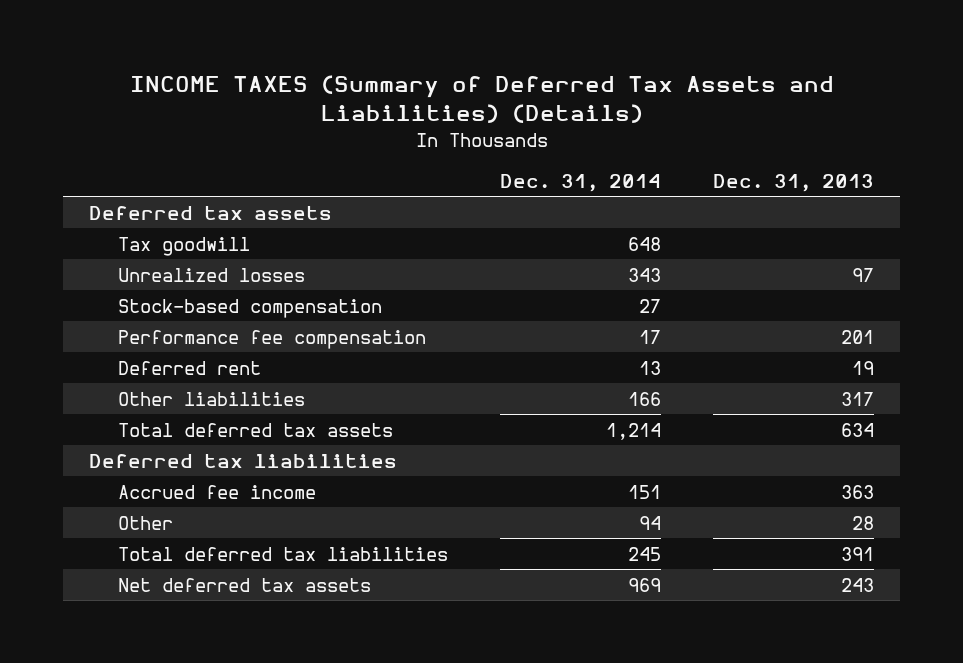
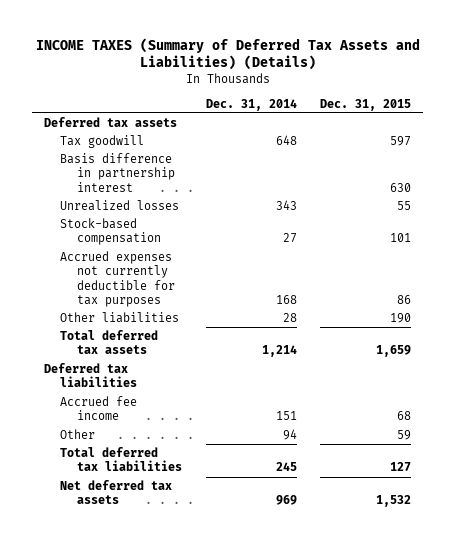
[712,173,874,192] Dec. 31, 2013 -> none
none -> [320,98,412,111] Dec. 31, 2015
none -> [60,153,176,192] Basis difference in partnership interest
[117,329,426,349] Performance fee compensation -> none
[117,360,261,375] Deferred rent -> none
none -> [60,251,176,307] Accrued expenses not currently deductible for tax purposes
[627,391,661,406] 166 -> [282,313,297,323] 28

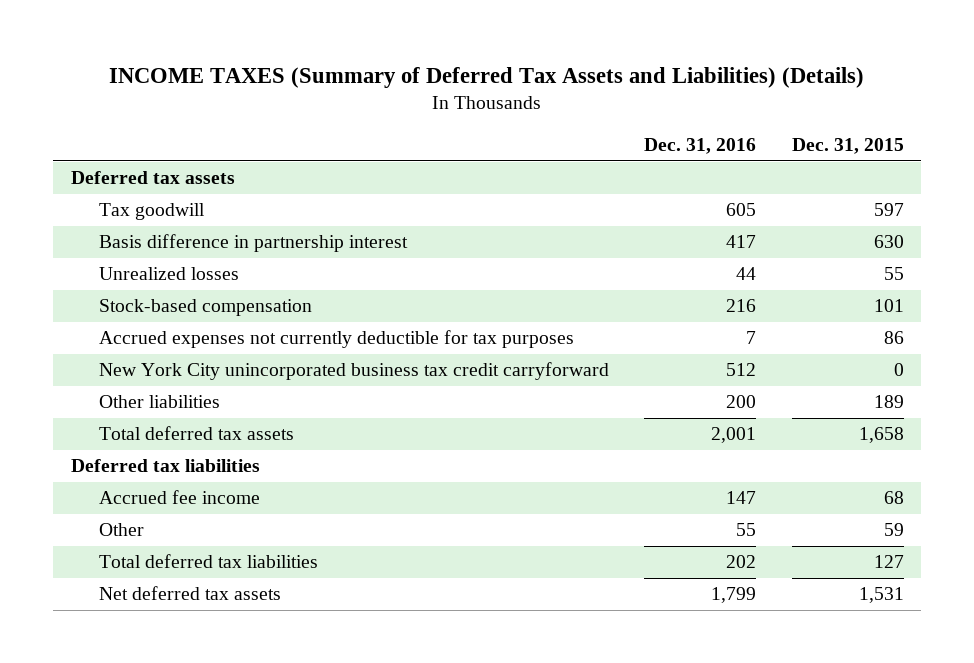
[205,98,297,111] Dec. 31, 2014 -> none
none -> [644,137,757,154] Dec. 31, 2016
none -> [98,362,609,381] New York City unincorporated business tax credit carryforward
[390,313,412,324] 190 -> [873,395,904,409] 189
[376,345,412,358] 1,659 -> [858,427,904,444] 1,658
[376,495,412,508] 1,532 -> [858,587,904,604] 1,531

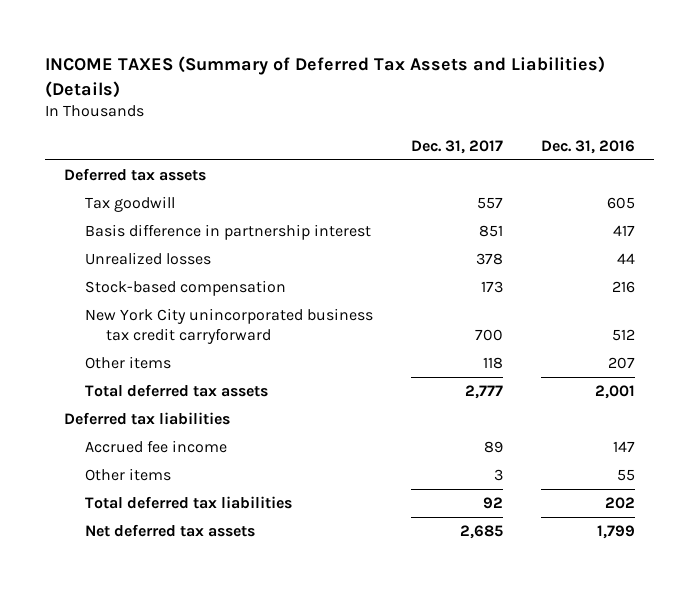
[791,137,904,154] Dec. 31, 2015 -> none
none -> [411,139,504,154] Dec. 31, 2017
[98,330,574,349] Accrued expenses not currently deductible for tax purposes -> none
[98,395,220,409] Other liabilities -> [85,355,172,369] Other items
[726,395,757,409] 200 -> [607,356,635,369] 207
[98,523,144,537] Other -> [85,467,172,481] Other items

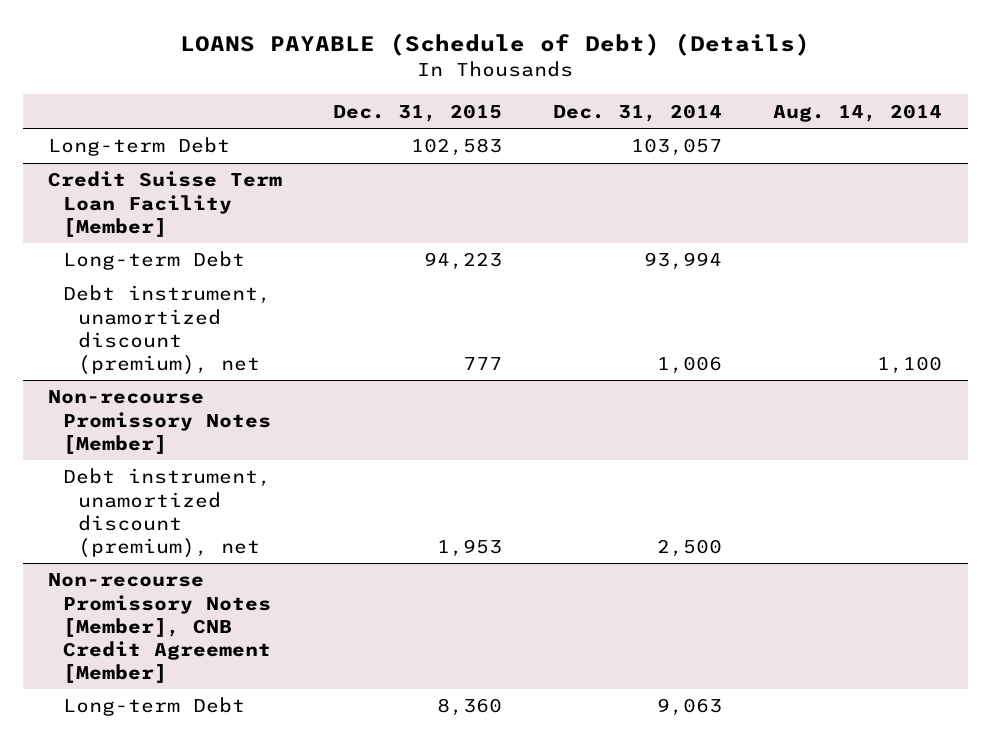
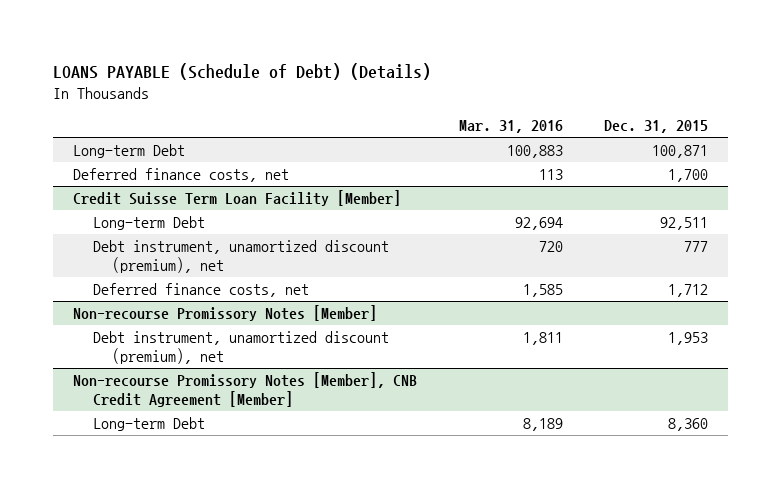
[553,103,723,122] Dec. 31, 2014 -> none
[773,103,943,122] Aug. 14, 2014 -> none
none -> [458,120,563,134] Mar. 31, 2016
[411,138,503,157] 102,583 -> [651,145,708,159] 100,871
none -> [73,168,290,183] Deferred finance costs, net
[424,252,503,271] 94,223 -> [659,217,708,231] 92,511
none -> [92,283,309,298] Deferred finance costs, net

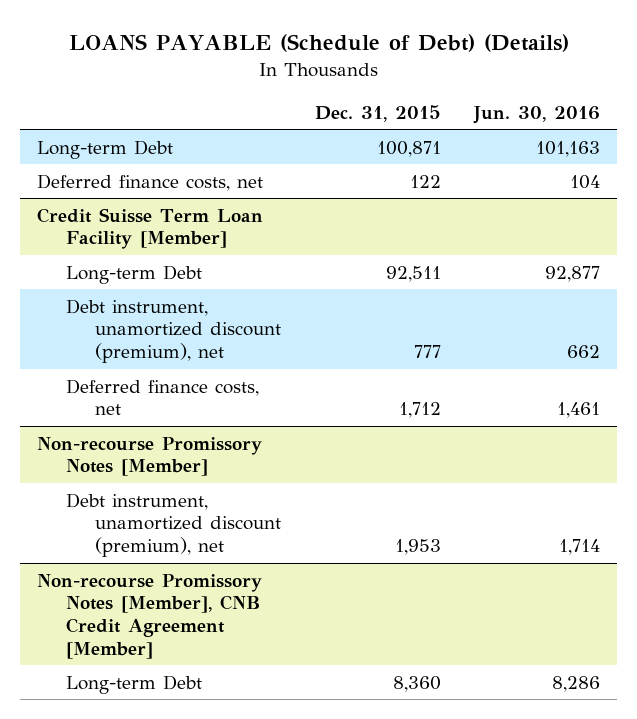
[458,120,563,134] Mar. 31, 2016 -> none
none -> [473,105,601,124] Jun. 30, 2016
[667,169,708,183] 1,700 -> [409,174,441,188] 122

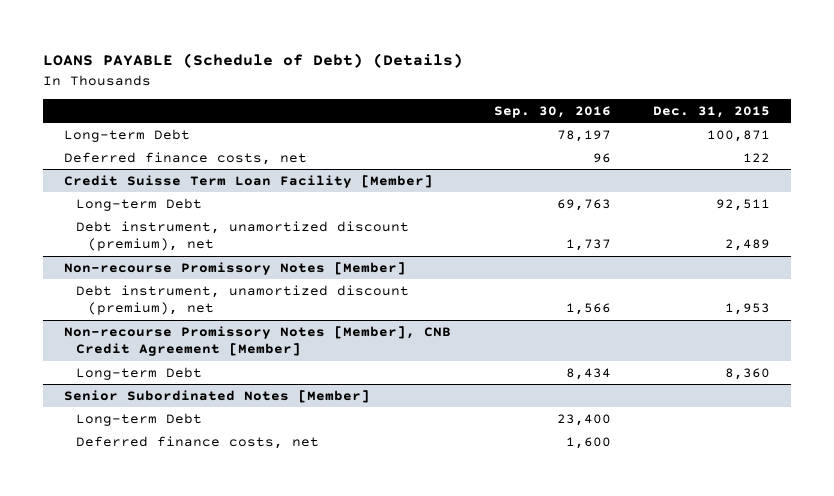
[473,105,601,124] Jun. 30, 2016 -> none
none -> [493,106,611,119] Sep. 30, 2016
[66,378,260,416] Deferred finance costs, net -> none
[413,345,441,359] 777 -> [724,239,770,252] 2,489
none -> [64,389,371,403] Senior Subordinated Notes [Member]
none -> [76,412,203,426] Long-term Debt
none -> [76,435,320,449] Deferred finance costs, net

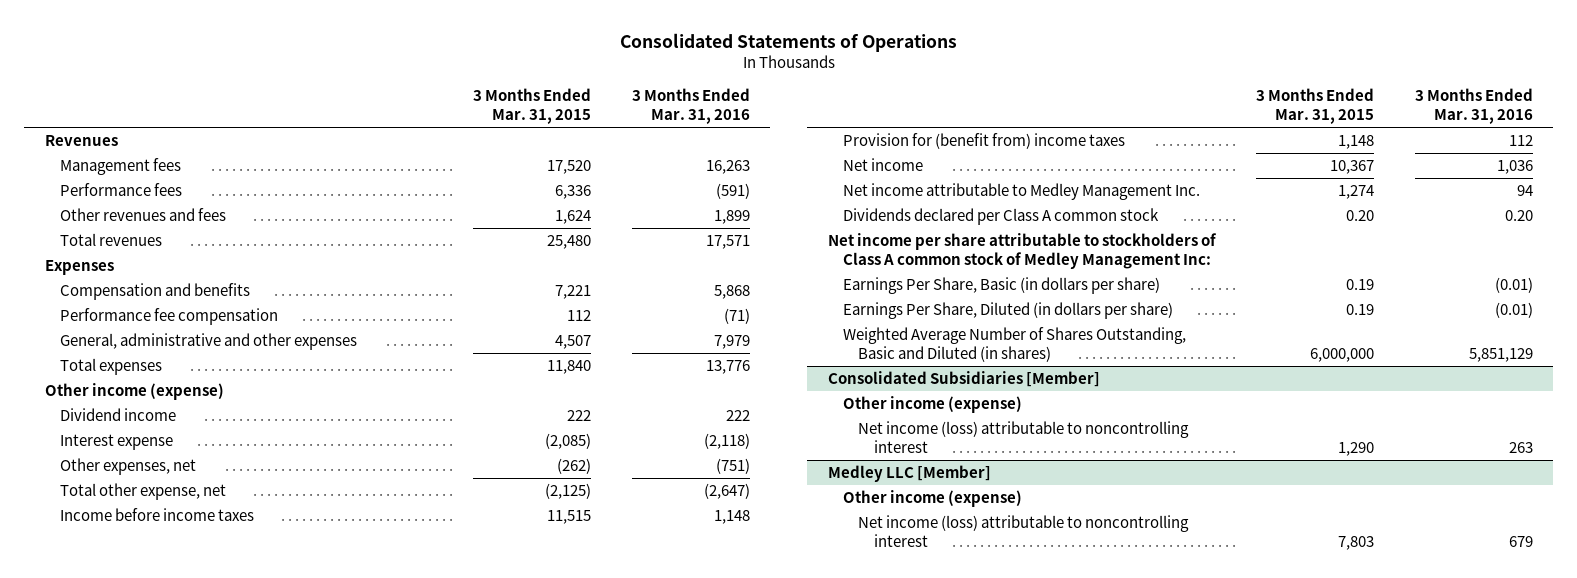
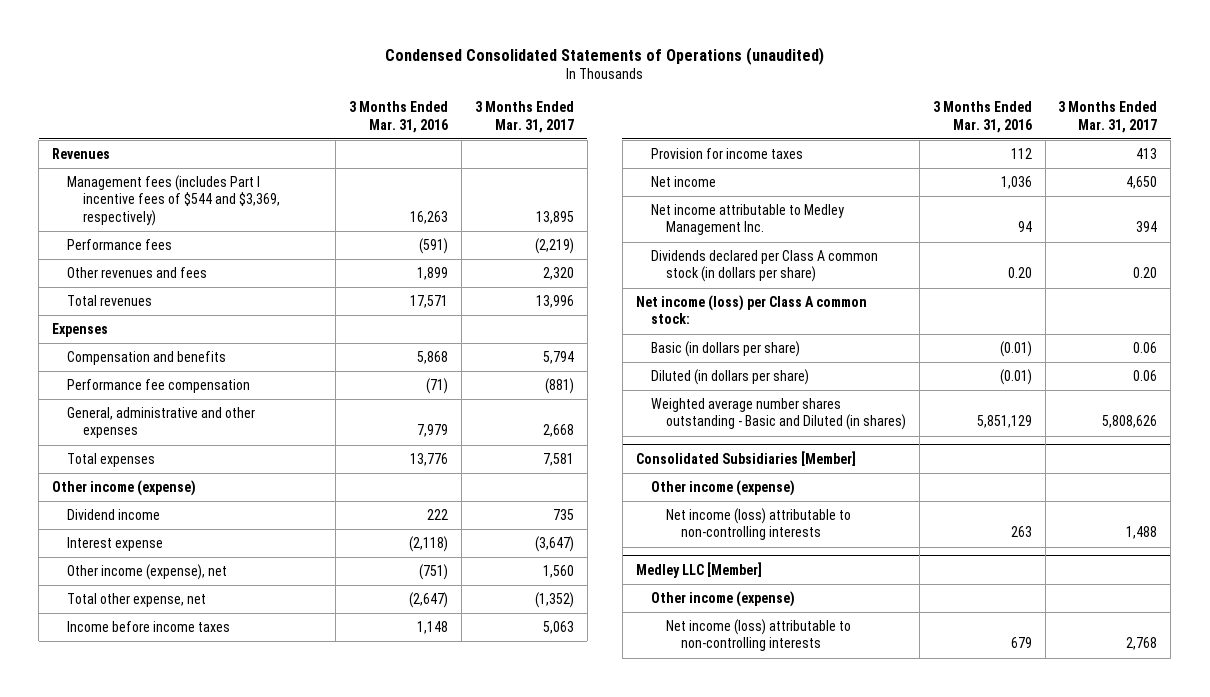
[619,32,957,52] Consolidated Statements of Operations -> [384,46,824,65] Condensed Consolidated Statements of Operations (unaudited)
[473,88,592,125] 3 Months Ended Mar. 31, 2015 -> none
none -> [475,101,575,133] 3 Months Ended Mar. 31, 2017
[59,158,181,176] Management fees -> [67,175,280,226] Management fees (includes Part I incentive fees of $544 and $3,369, respectively)
[59,458,196,476] Other expenses, net -> [67,564,228,581] Other income (expense), net
[843,133,1126,150] Provision for (benefit from) income taxes -> [650,148,803,160] Provision for income taxes
[843,208,1160,226] Dividends declared per Class A common stock -> [650,250,878,283] Dividends declared per Class A common stock (in dollars per share)
[827,233,1217,269] Net income per share attributable to stockholders of Class A common stock of Medley Management Inc: -> [635,295,867,325] Net income (loss) per Class A common stock:
[843,277,1161,295] Earnings Per Share, Basic (in dollars per share) -> [650,341,800,358] Basic (in dollars per share)
[843,302,1174,320] Earnings Per Share, Diluted (in dollars per share) -> [650,369,809,386] Diluted (in dollars per share)
[843,327,1187,362] Weighted Average Number of Shares Outstanding, Basic and Diluted (in shares) -> [650,398,906,431] Weighted average number shares outstanding - Basic and Diluted (in shares)
[858,421,1190,453] Net income (loss) attributable to noncontrolling interest -> [665,508,851,541] Net income (loss) attributable to non-controlling interests
[858,515,1190,547] Net income (loss) attributable to noncontrolling interest -> [665,619,851,652] Net income (loss) attributable to non-controlling interests

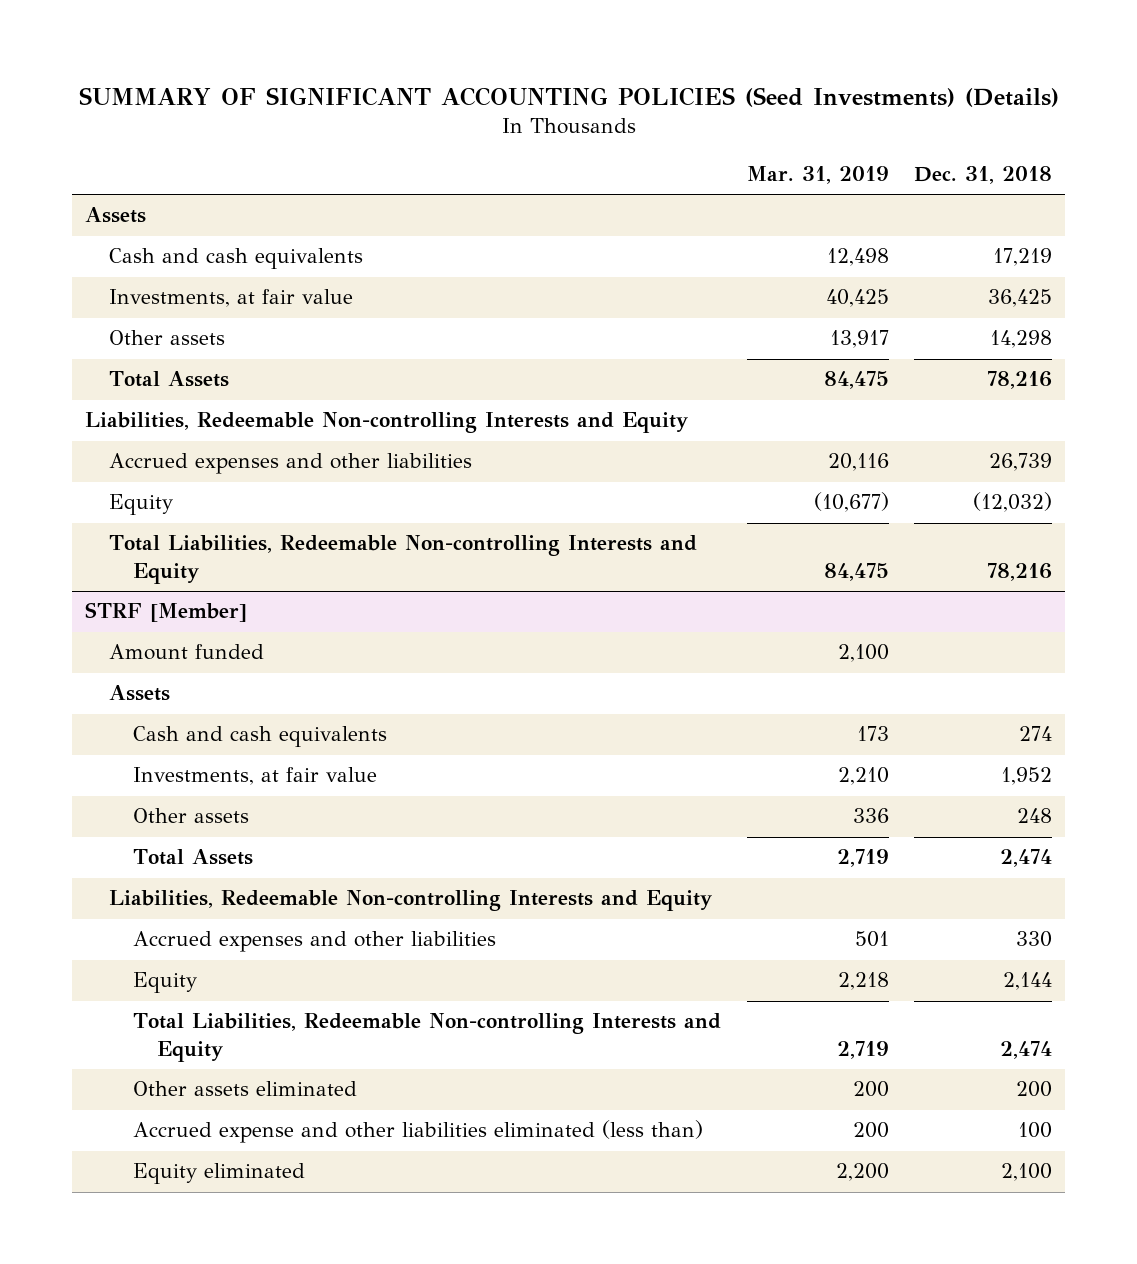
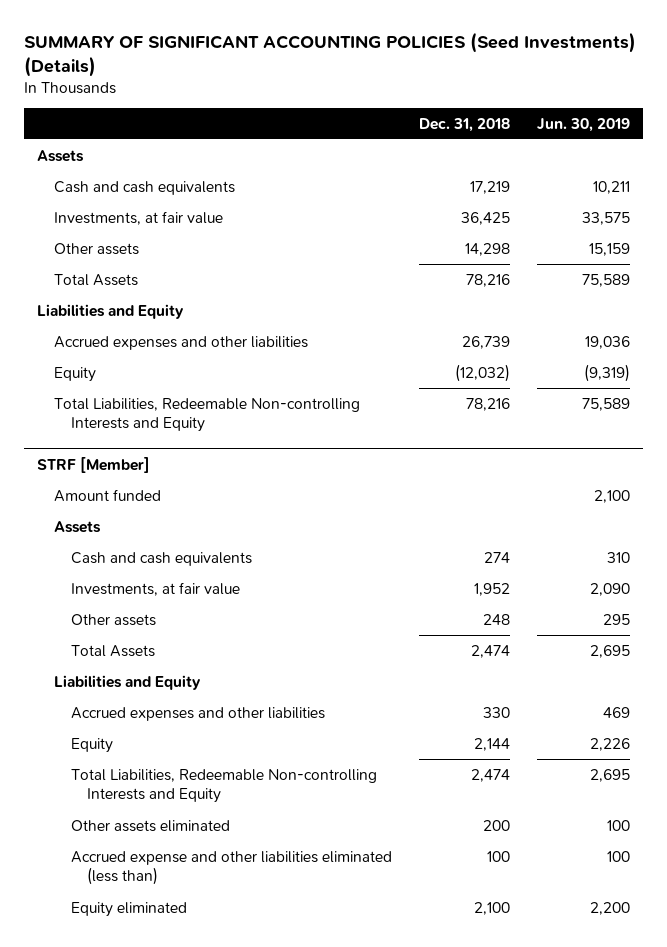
[746,166,889,185] Mar. 31, 2019 -> none
none -> [536,117,630,132] Jun. 30, 2019
[84,412,688,434] Liabilities, Redeemable Non-controlling Interests and Equity -> [37,303,185,319] Liabilities and Equity
[109,890,713,912] Liabilities, Redeemable Non-controlling Interests and Equity -> [53,674,201,690] Liabilities and Equity

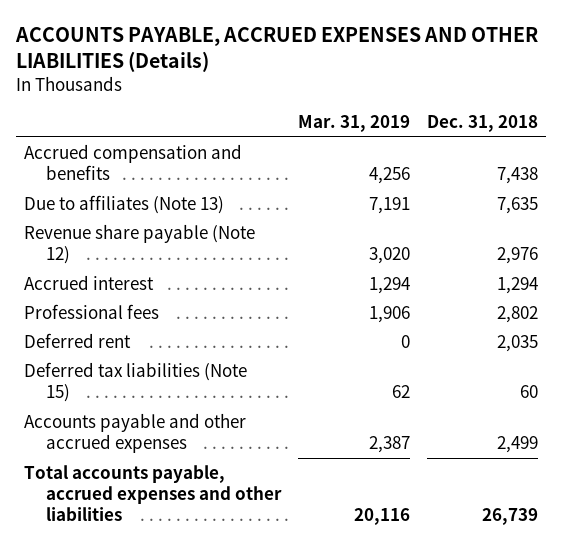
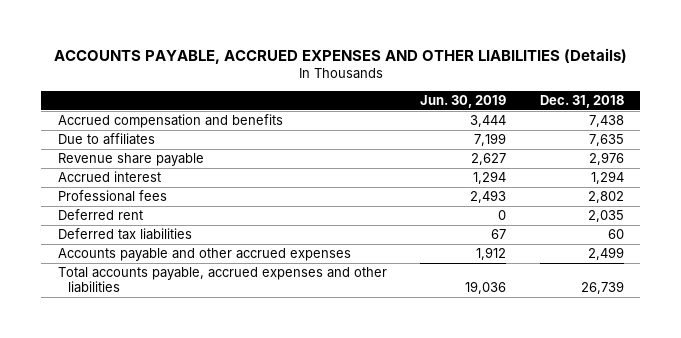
[297,115,410,133] Mar. 31, 2019 -> none
none -> [420,95,507,109] Jun. 30, 2019
[24,194,225,214] Due to affiliates (Note 13) -> [57,133,155,146] Due to affiliates
[24,223,256,265] Revenue share payable (Note 12) -> [57,153,204,167] Revenue share payable
[24,361,248,403] Deferred tax liabilities (Note 15) -> [57,228,192,241] Deferred tax liabilities

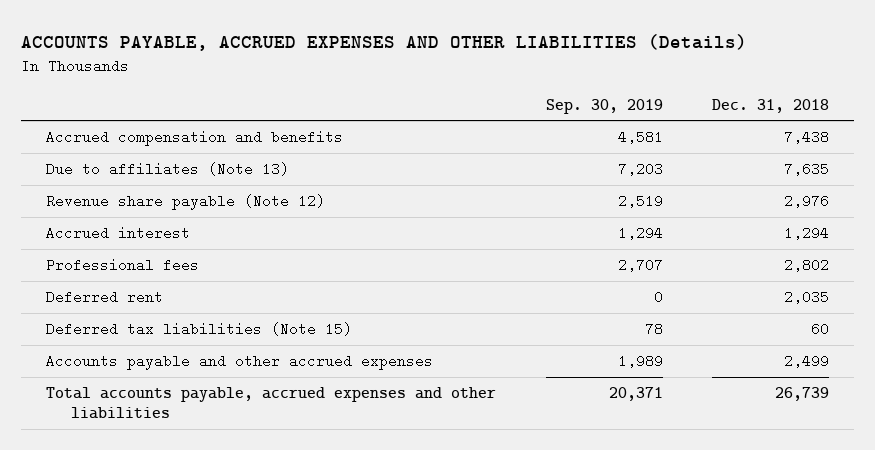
[420,95,507,109] Jun. 30, 2019 -> none
none -> [545,98,663,114] Sep. 30, 2019
[57,133,155,146] Due to affiliates -> [45,162,289,177] Due to affiliates (Note 13)
[57,153,204,167] Revenue share payable -> [45,194,325,211] Revenue share payable (Note 12)
[57,228,192,241] Deferred tax liabilities -> [45,322,352,337] Deferred tax liabilities (Note 15)

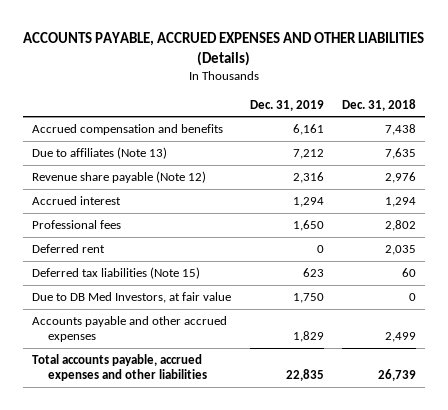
[545,98,663,114] Sep. 30, 2019 -> none
none -> [249,99,324,111] Dec. 31, 2019
none -> [32,292,232,304] Due to DB Med Investors, at fair value

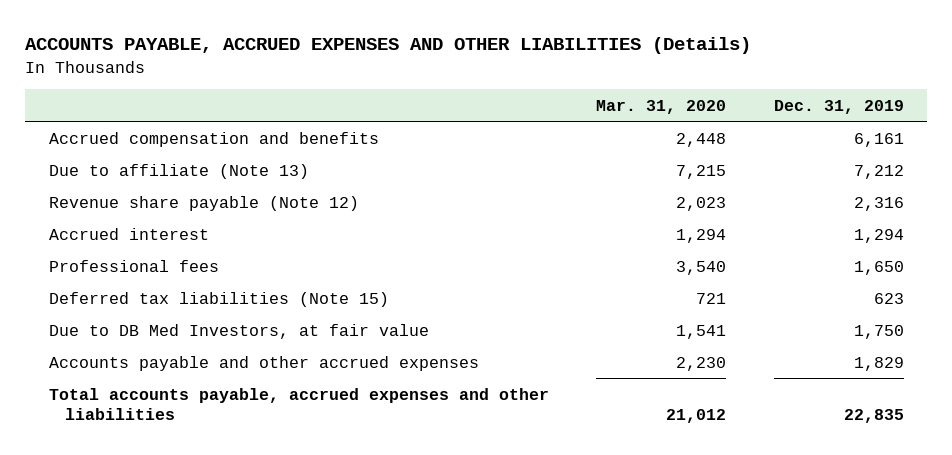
[341,98,416,111] Dec. 31, 2018 -> none
none -> [596,99,727,114] Mar. 31, 2020
[32,147,168,160] Due to affiliates (Note 13) -> [48,163,309,179] Due to affiliate (Note 13)
[32,244,106,254] Deferred rent -> none

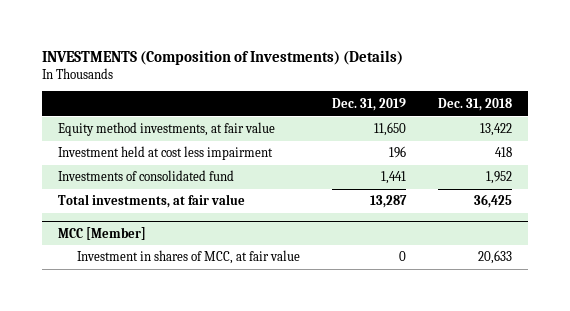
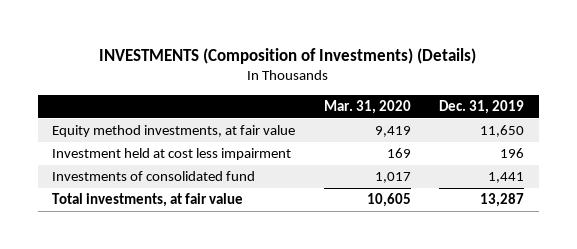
[438,97,513,111] Dec. 31, 2018 -> none
none -> [323,100,411,115] Mar. 31, 2020
[58,226,147,240] MCC [Member] -> none
[77,250,301,265] Investment in shares of MCC, at fair value -> none

